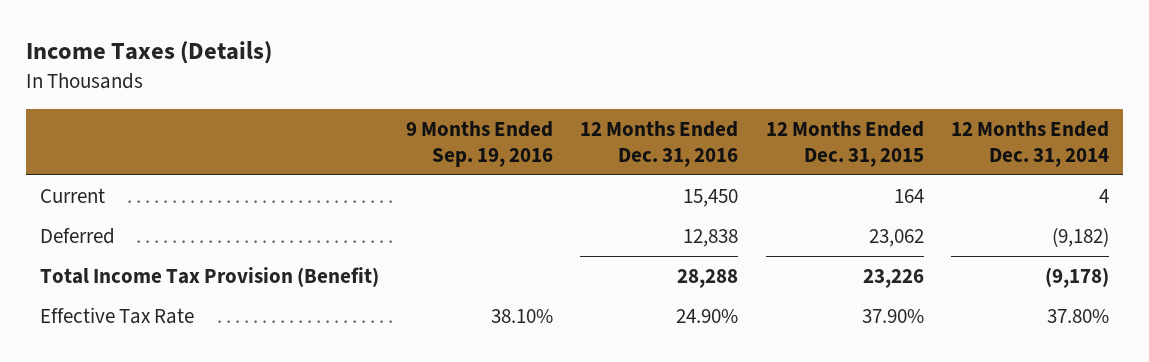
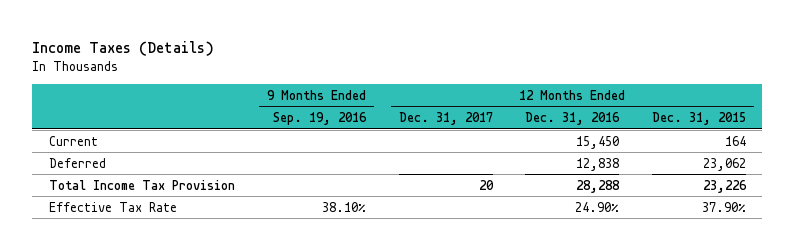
[950,120,1109,167] 12 Months Ended Dec. 31, 2014 -> none
none -> [398,112,493,126] Dec. 31, 2017
[39,266,379,287] Total Income Tax Provision (Benefit) -> [48,179,235,190] Total Income Tax Provision

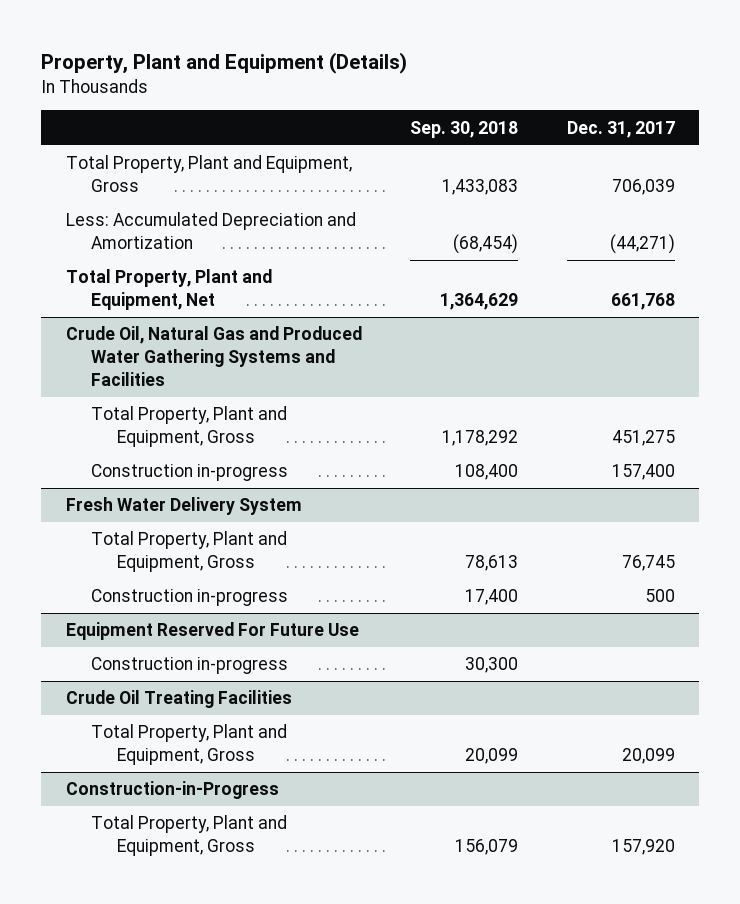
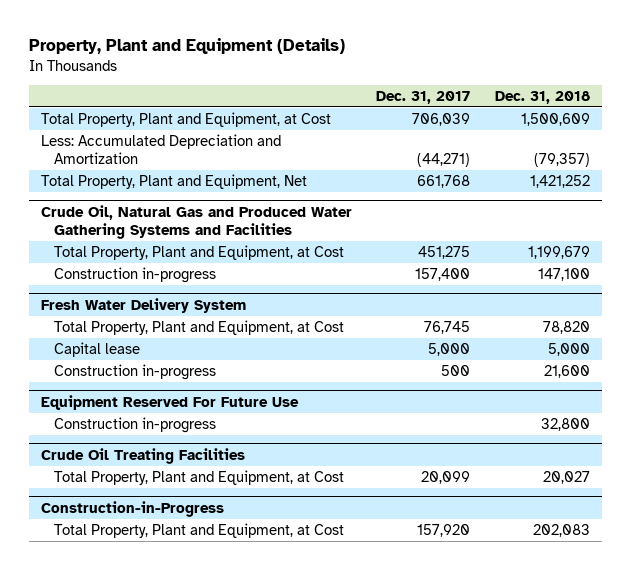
[410,120,519,138] Sep. 30, 2018 -> none
none -> [494,90,590,104] Dec. 31, 2018
[65,155,352,193] Total Property, Plant and Equipment, Gross -> [41,111,332,127] Total Property, Plant and Equipment, at Cost
[91,406,288,448] Total Property, Plant and Equipment, Gross -> [53,244,344,260] Total Property, Plant and Equipment, at Cost
[91,531,288,573] Total Property, Plant and Equipment, Gross -> [53,319,344,335] Total Property, Plant and Equipment, at Cost
none -> [53,341,140,357] Capital lease
[91,724,288,766] Total Property, Plant and Equipment, Gross -> [53,469,344,485] Total Property, Plant and Equipment, at Cost
[91,815,288,857] Total Property, Plant and Equipment, Gross -> [53,522,344,538] Total Property, Plant and Equipment, at Cost

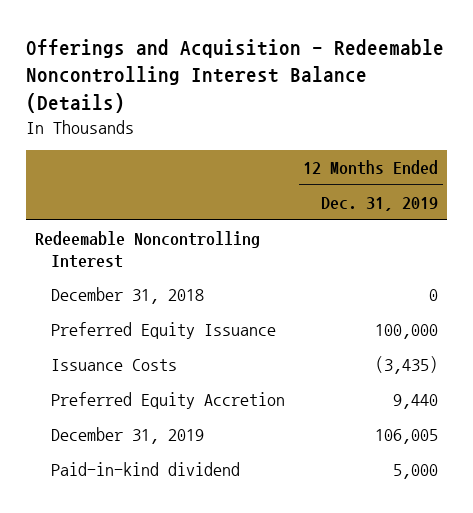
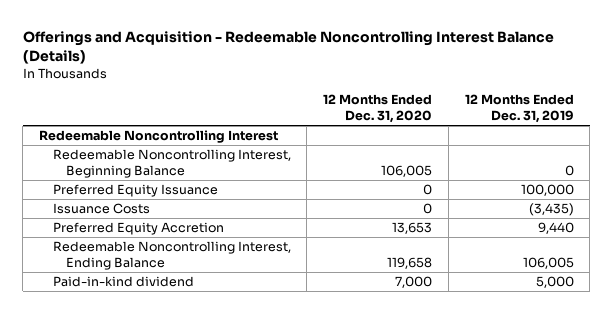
none -> [323,94,433,124] 12 Months Ended Dec. 31, 2020
[51,287,205,305] December 31, 2018 -> [52,149,291,179] Redeemable Noncontrolling Interest, Beginning Balance
[51,427,205,445] December 31, 2019 -> [52,241,291,271] Redeemable Noncontrolling Interest, Ending Balance

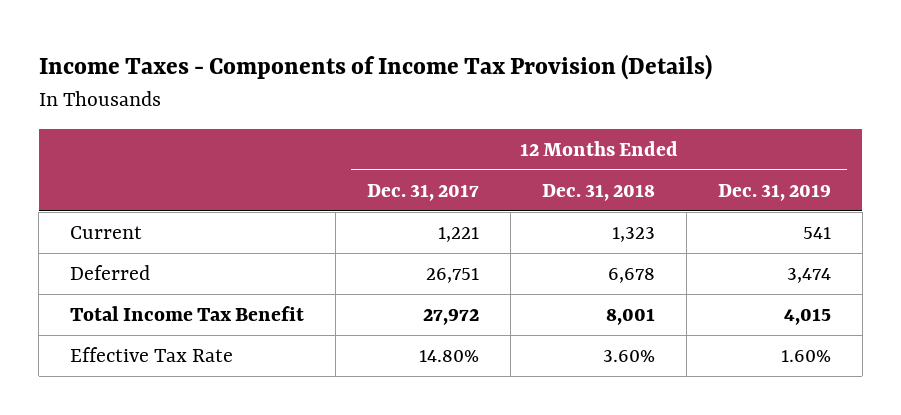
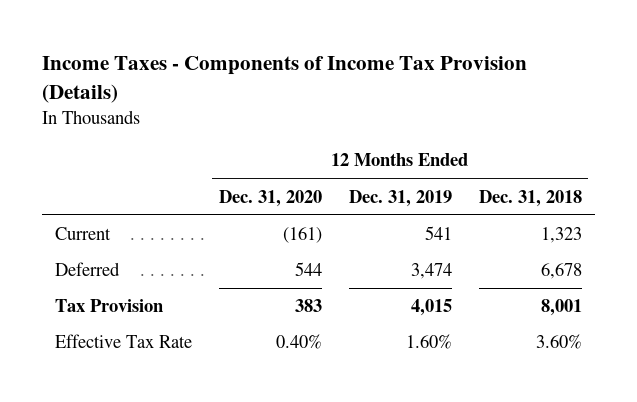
[367,183,480,201] Dec. 31, 2017 -> none
none -> [218,189,322,207] Dec. 31, 2020
[70,306,305,322] Total Income Tax Benefit -> [54,299,163,313] Tax Provision

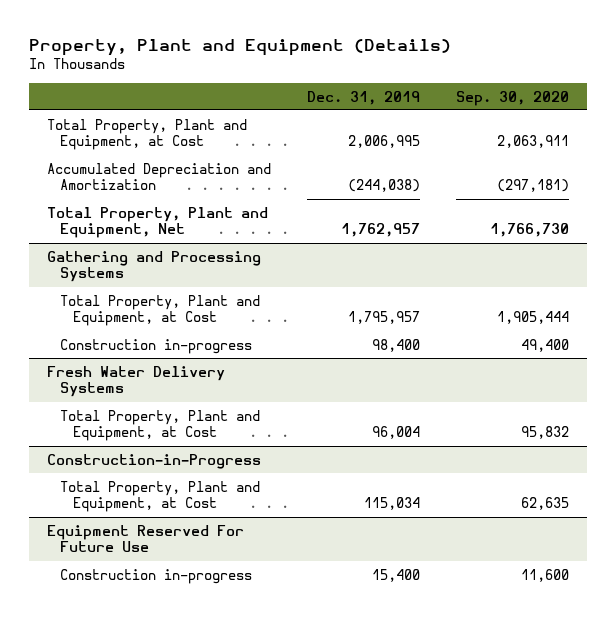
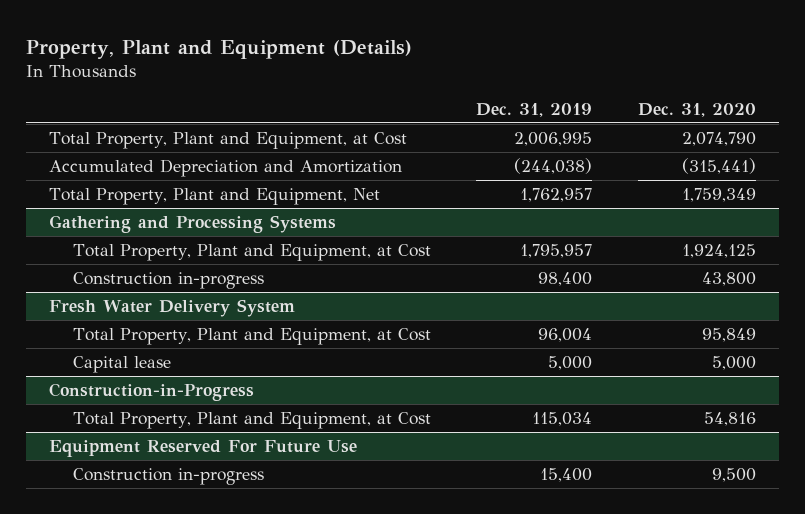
[455,90,569,106] Sep. 30, 2020 -> none
none -> [637,102,756,117] Dec. 31, 2020
[47,365,226,398] Fresh Water Delivery Systems -> [49,298,296,317] Fresh Water Delivery System
none -> [72,355,171,373] Capital lease

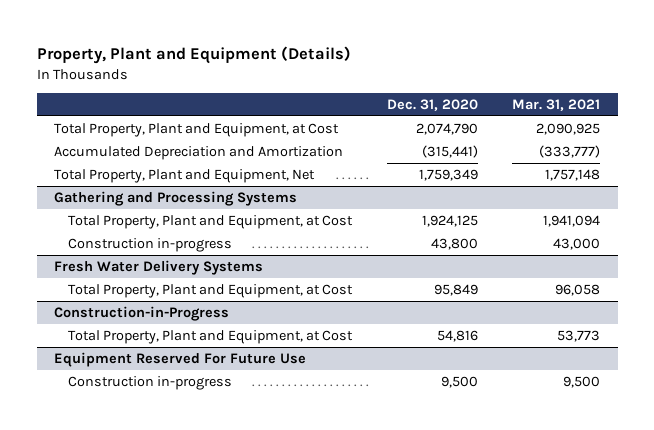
[476,102,593,117] Dec. 31, 2019 -> none
none -> [512,99,601,112] Mar. 31, 2021
[49,298,296,317] Fresh Water Delivery System -> [53,260,263,276] Fresh Water Delivery Systems
[72,355,171,373] Capital lease -> none

